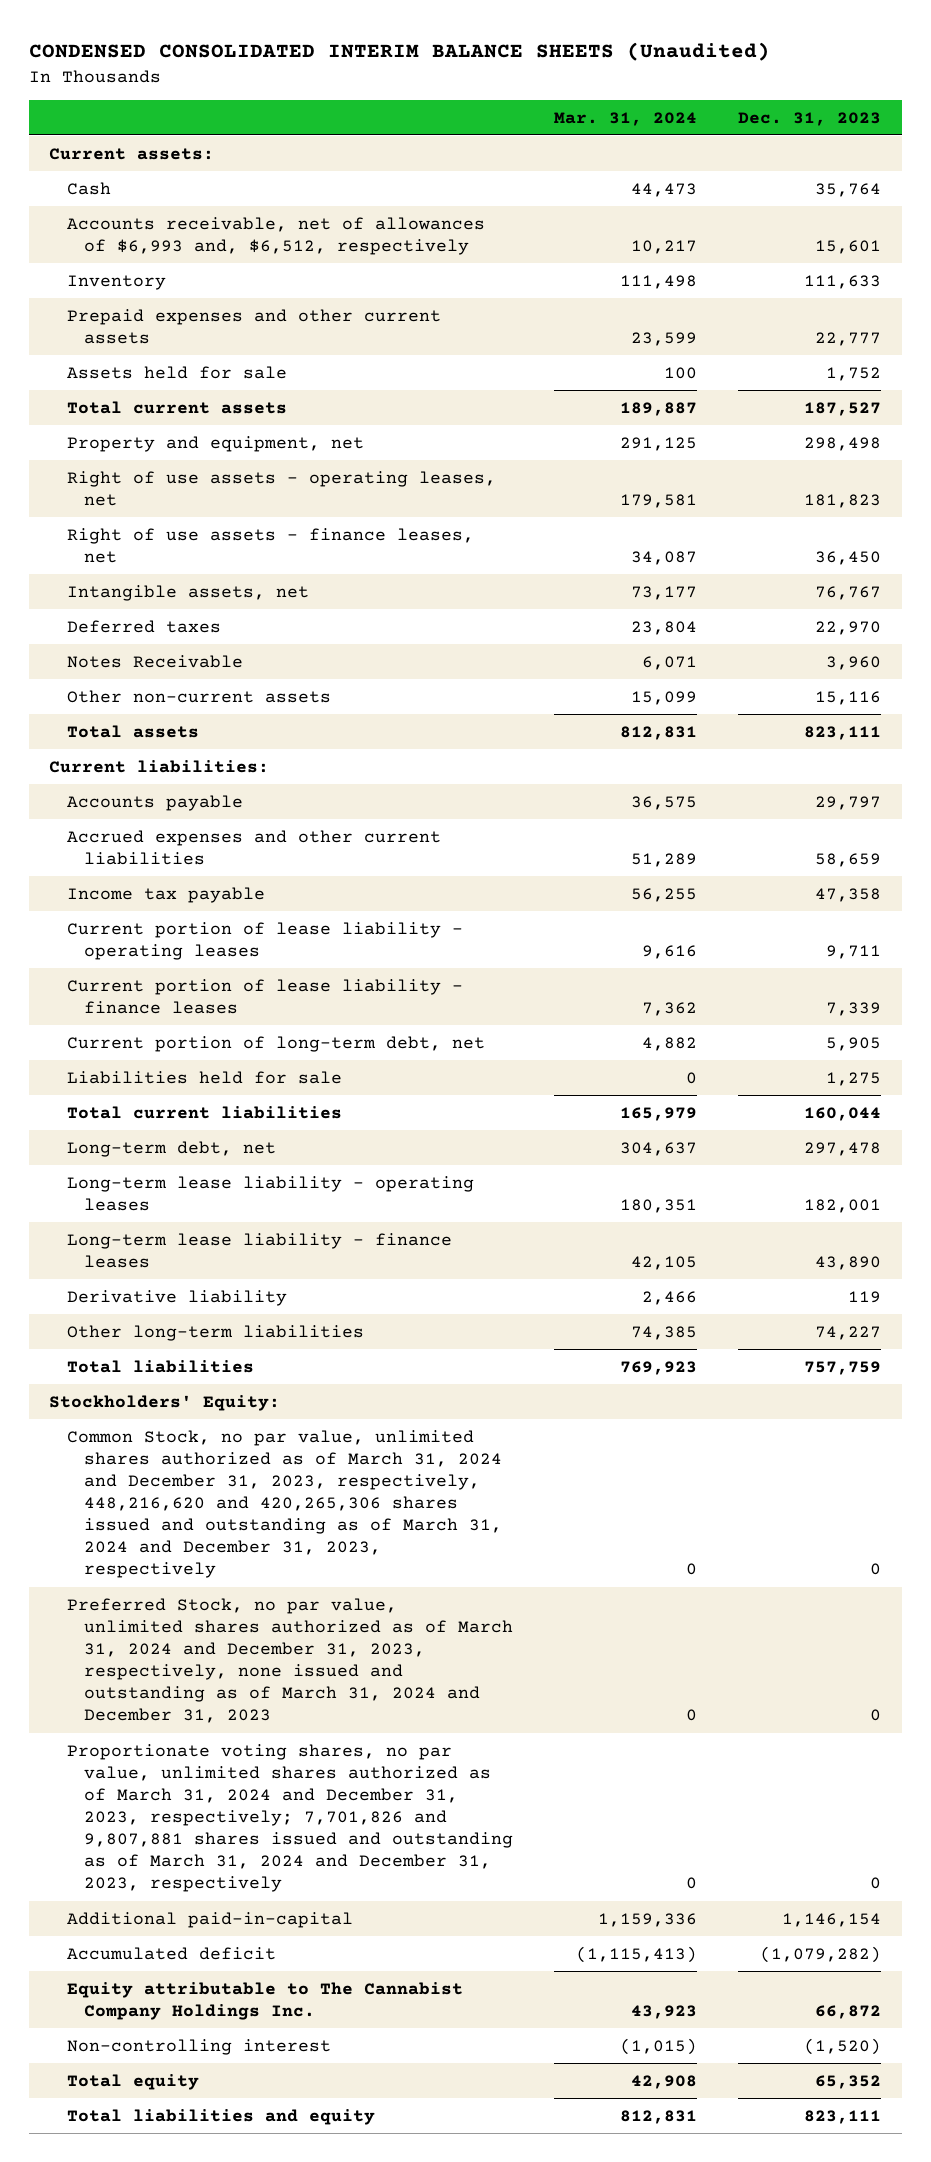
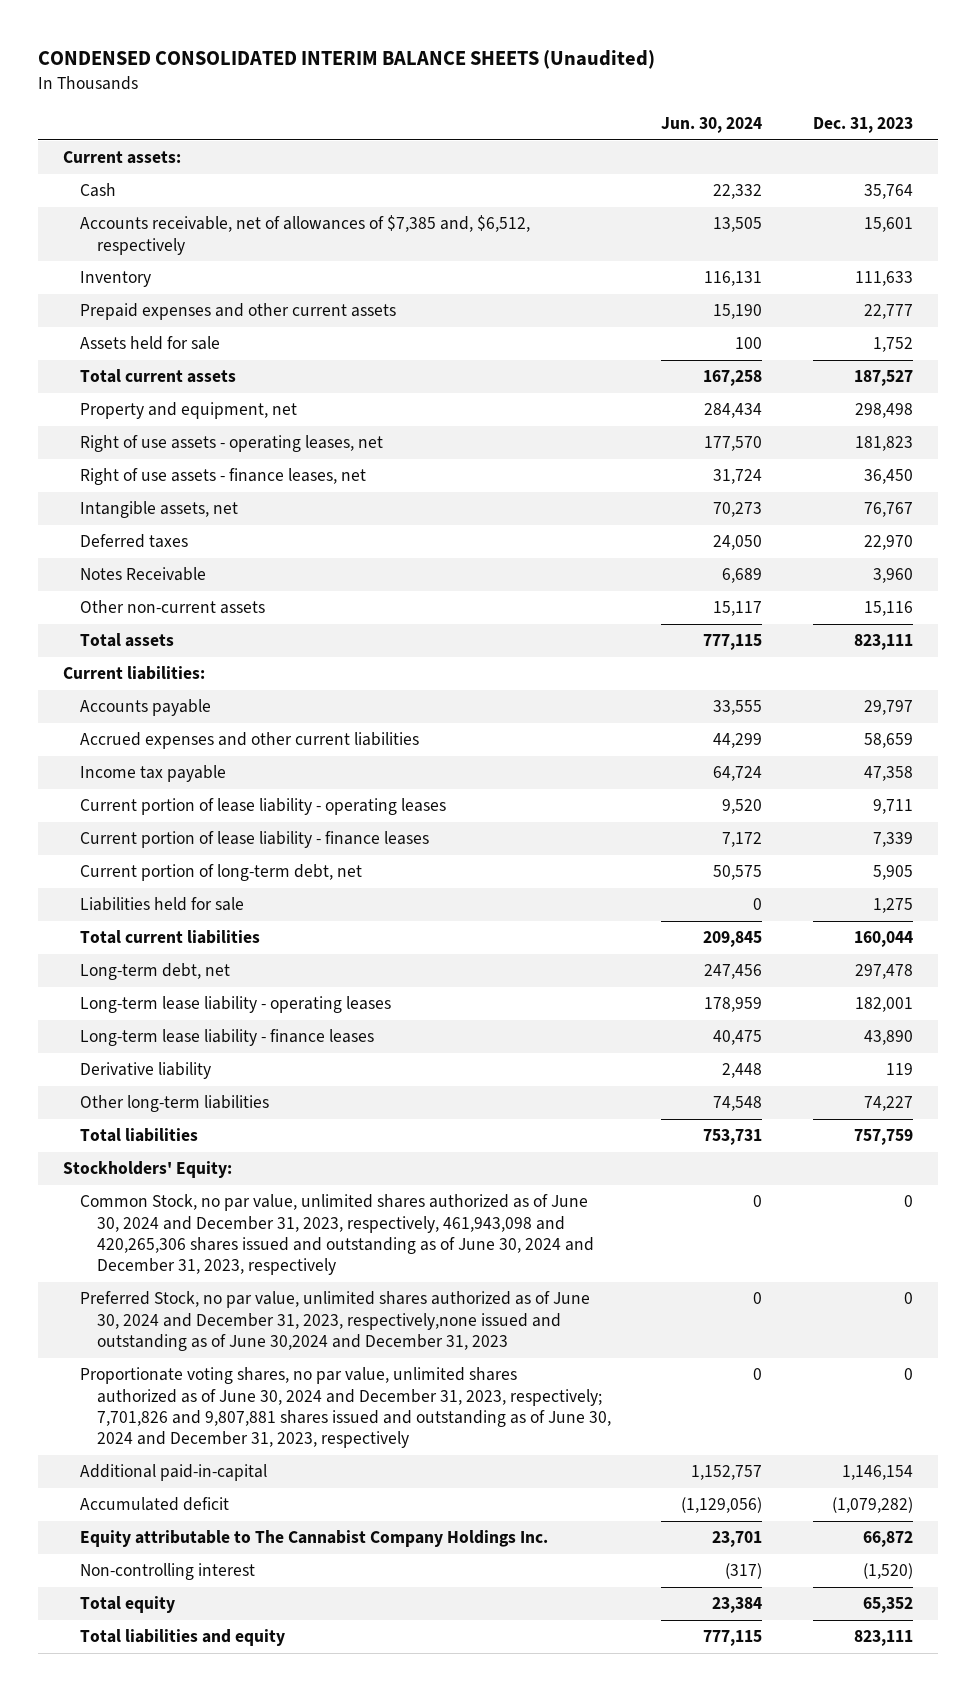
[554,111,698,126] Mar. 31, 2024 -> none
none -> [661,117,763,134] Jun. 30, 2024
[66,216,485,255] Accounts receivable, net of allowances of $6,993 and, $6,512, respectively -> [79,215,530,255] Accounts receivable, net of allowances of $7,385 and, $6,512, respectively
[66,1429,503,1579] Common Stock, no par value, unlimited shares authorized as of March 31, 2024 and December 31, 2023, respectively, 448,216,620 and 420,265,306 shares issued and outstanding as of March 31, 2024 and December 31, 2023, respectively -> [79,1194,594,1276] Common Stock, no par value, unlimited shares authorized as of June 30, 2024 and December 31, 2023, respectively, 461,943,098 and 420,265,306 shares issued and outstanding as of June 30, 2024 and December 31, 2023, respectively
[66,1597,514,1724] Preferred Stock, no par value, unlimited shares authorized as of March 31, 2024 and December 31, 2023, respectively, none issued and outstanding as of March 31, 2024 and December 31, 2023 -> [79,1291,590,1352] Preferred Stock, no par value, unlimited shares authorized as of June 30, 2024 and December 31, 2023, respectively,none issued and outstanding as of June 30,2024 and December 31, 2023
[66,1743,514,1893] Proportionate voting shares, no par value, unlimited shares authorized as of March 31, 2024 and December 31, 2023, respectively; 7,701,826 and 9,807,881 shares issued and outstanding as of March 31, 2024 and December 31, 2023, respectively -> [79,1367,611,1449] Proportionate voting shares, no par value, unlimited shares authorized as of June 30, 2024 and December 31, 2023, respectively; 7,701,826 and 9,807,881 shares issued and outstanding as of June 30, 2024 and December 31, 2023, respectively

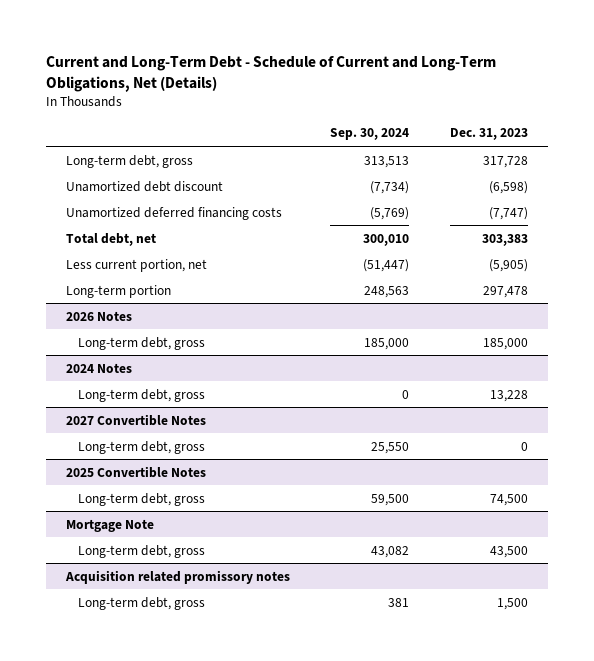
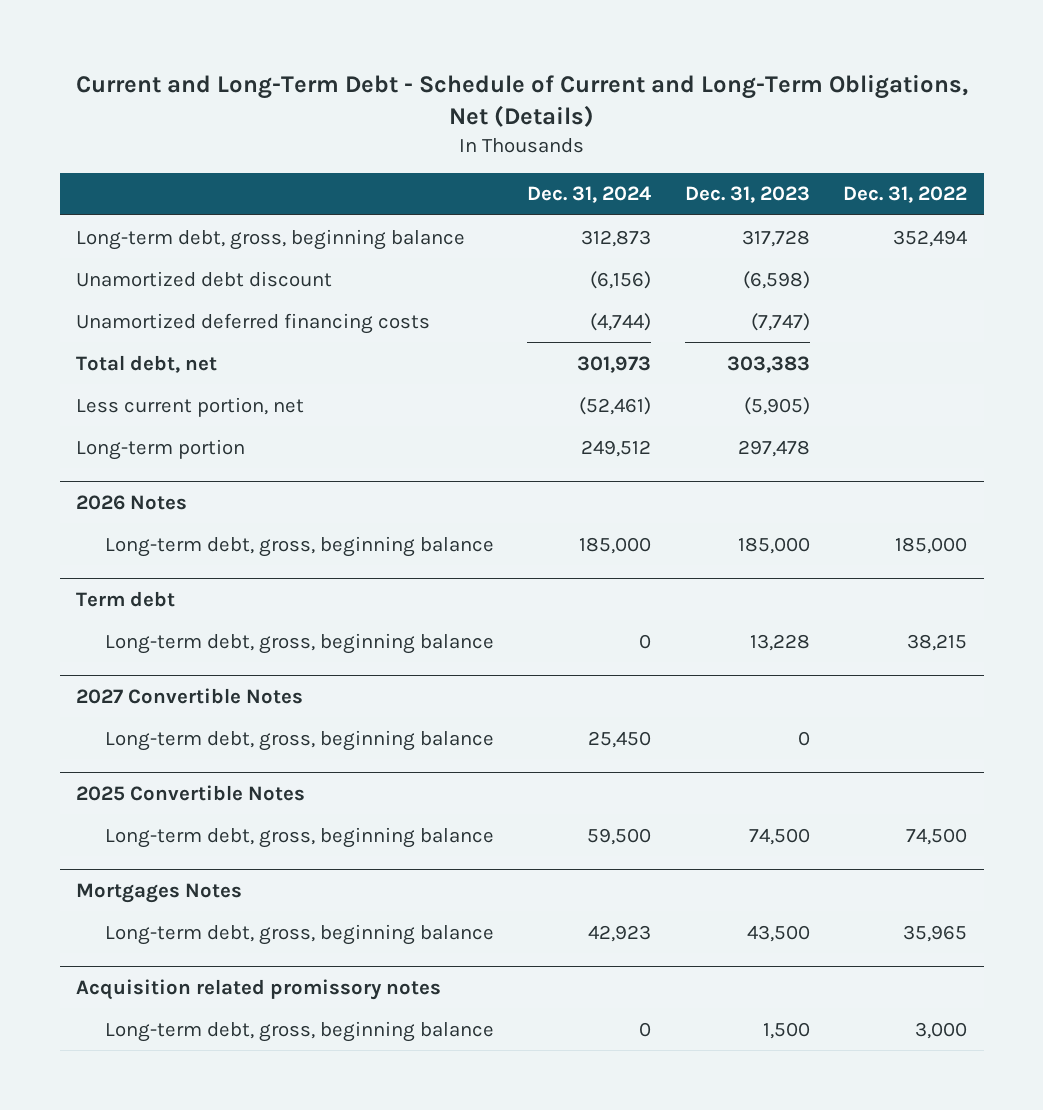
[330,128,410,141] Sep. 30, 2024 -> none
none -> [527,186,652,204] Dec. 31, 2024
none -> [842,186,967,204] Dec. 31, 2022
[65,154,193,168] Long-term debt, gross -> [76,228,466,250] Long-term debt, gross, beginning balance
[65,362,132,373] 2024 Notes -> none
[78,336,206,350] Long-term debt, gross -> [104,535,494,557] Long-term debt, gross, beginning balance
none -> [76,590,176,607] Term debt
[78,388,206,402] Long-term debt, gross -> [104,632,494,654] Long-term debt, gross, beginning balance
[78,440,206,454] Long-term debt, gross -> [104,729,494,751] Long-term debt, gross, beginning balance
[78,492,206,506] Long-term debt, gross -> [104,826,494,848] Long-term debt, gross, beginning balance
[65,518,154,532] Mortgage Note -> [76,882,243,903] Mortgages Notes
[78,544,206,558] Long-term debt, gross -> [104,923,494,945] Long-term debt, gross, beginning balance
[78,596,206,610] Long-term debt, gross -> [104,1020,494,1042] Long-term debt, gross, beginning balance

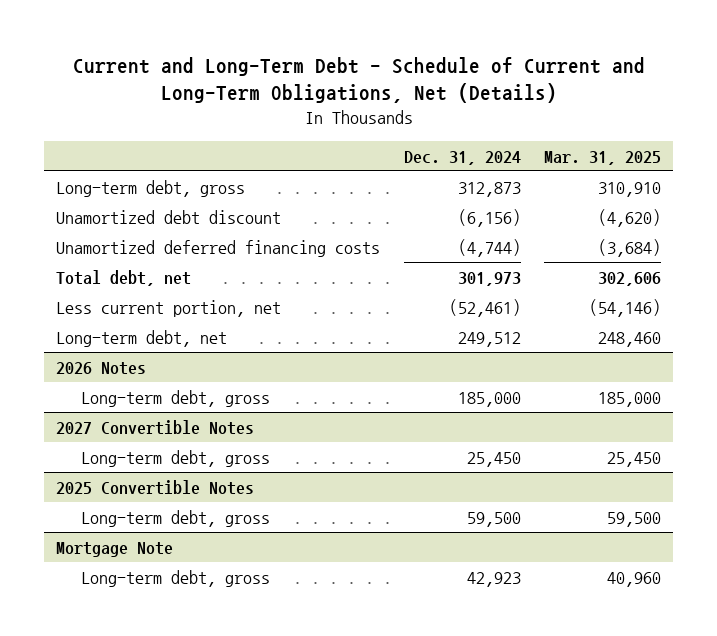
[684,186,810,204] Dec. 31, 2023 -> none
[842,186,967,204] Dec. 31, 2022 -> none
none -> [544,150,662,165] Mar. 31, 2025
[76,228,466,250] Long-term debt, gross, beginning balance -> [56,179,246,197] Long-term debt, gross
[76,438,246,460] Long-term portion -> [56,329,228,347] Long-term debt, net
[76,590,176,607] Term debt -> none
[104,632,494,654] Long-term debt, gross, beginning balance -> none
[104,535,494,557] Long-term debt, gross, beginning balance -> [81,389,271,407] Long-term debt, gross
[104,729,494,751] Long-term debt, gross, beginning balance -> [81,449,271,467] Long-term debt, gross
[76,978,442,1000] Acquisition related promissory notes -> none
[104,1020,494,1042] Long-term debt, gross, beginning balance -> none
[104,826,494,848] Long-term debt, gross, beginning balance -> [81,509,271,527] Long-term debt, gross
[76,882,243,903] Mortgages Notes -> [56,541,174,557] Mortgage Note
[104,923,494,945] Long-term debt, gross, beginning balance -> [81,569,271,587] Long-term debt, gross

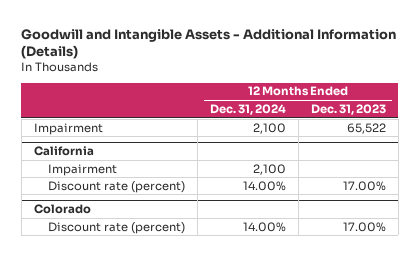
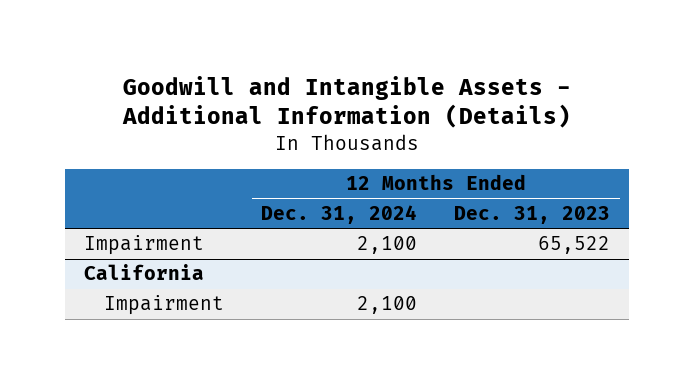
[48,180,186,193] Discount rate (percent) -> none
[33,204,91,215] Colorado -> none
[48,221,186,234] Discount rate (percent) -> none

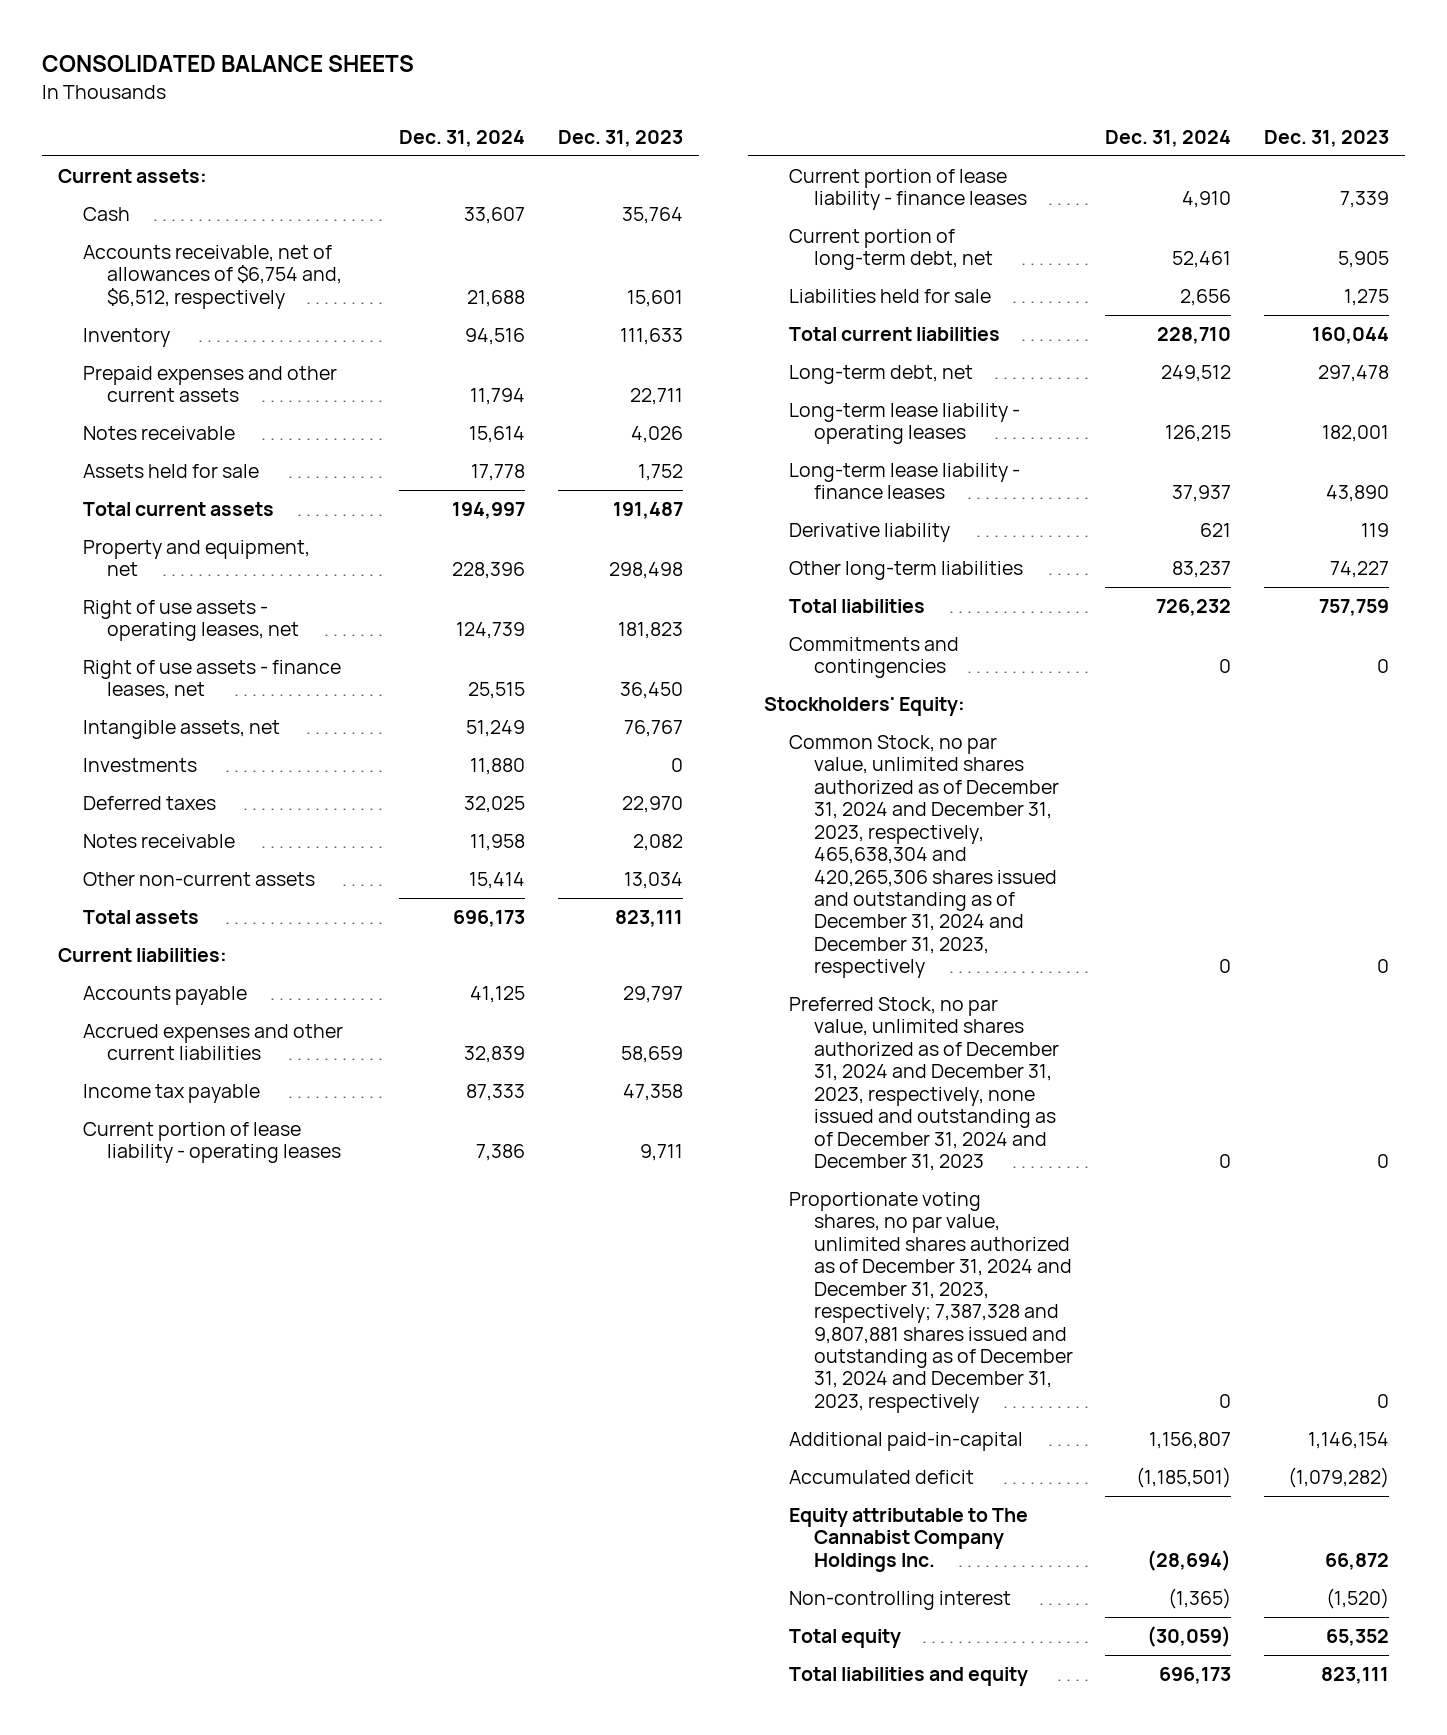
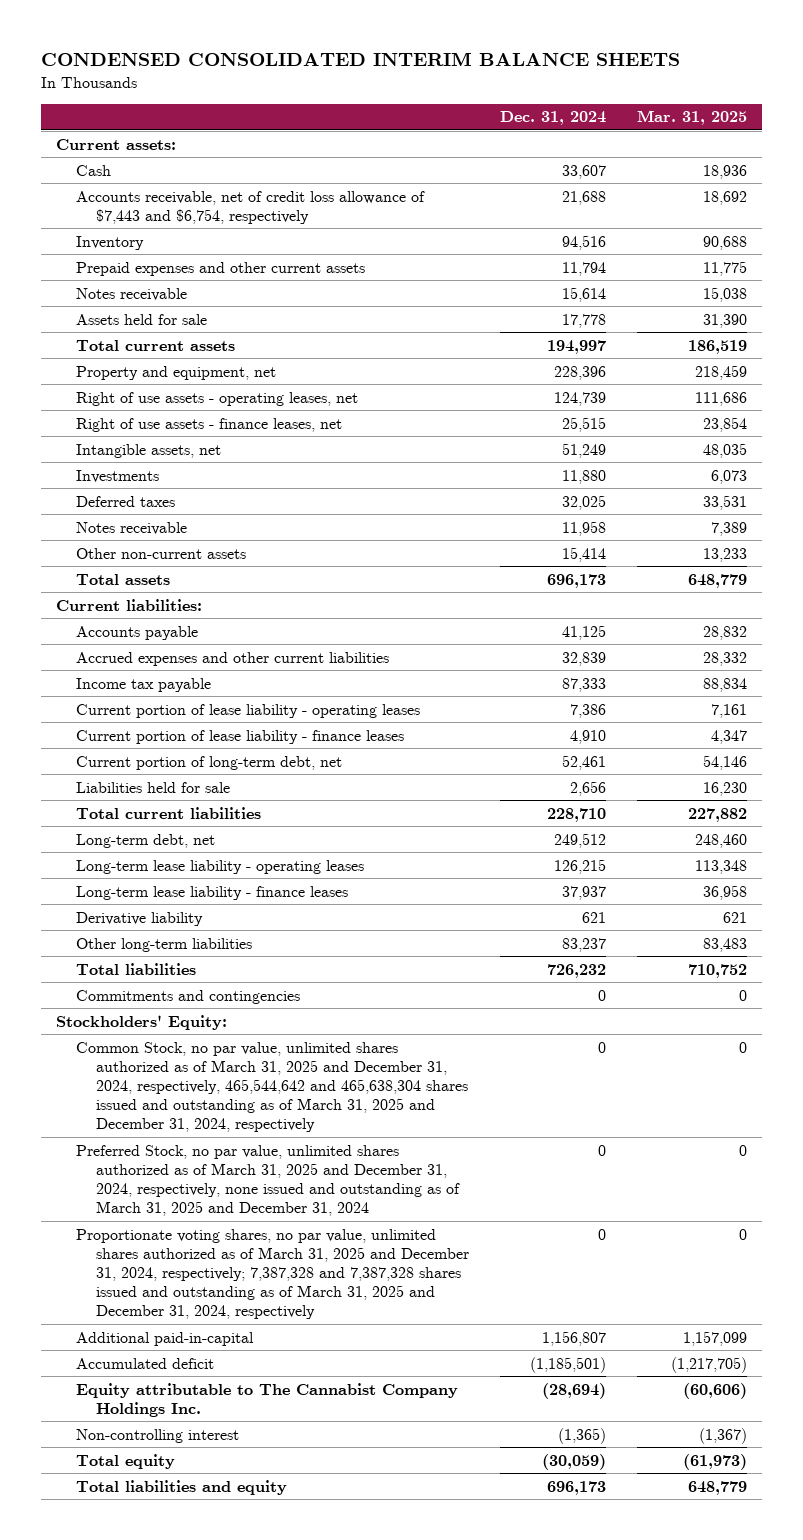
[42,55,415,73] CONSOLIDATED BALANCE SHEETS -> [40,51,680,66] CONDENSED CONSOLIDATED INTERIM BALANCE SHEETS
[558,130,684,148] Dec. 31, 2023 -> none
none -> [636,110,747,126] Mar. 31, 2025
[82,245,343,309] Accounts receivable, net of allowances of $6,754 and, $6,512, respectively -> [76,190,426,224] Accounts receivable, net of credit loss allowance of $7,443 and $6,754, respectively
[789,735,1059,979] Common Stock, no par value, unlimited shares authorized as of December 31, 2024 and December 31, 2023, respectively, 465,638,304 and 420,265,306 shares issued and outstanding as of December 31, 2024 and December 31, 2023, respectively -> [76,1041,469,1133] Common Stock, no par value, unlimited shares authorized as of March 31, 2025 and December 31, 2024, respectively, 465,544,642 and 465,638,304 shares issued and outstanding as of March 31, 2025 and December 31, 2024, respectively
[789,997,1059,1172] Preferred Stock, no par value, unlimited shares authorized as of December 31, 2024 and December 31, 2023, respectively, none issued and outstanding as of December 31, 2024 and December 31, 2023 -> [76,1144,461,1217] Preferred Stock, no par value, unlimited shares authorized as of March 31, 2025 and December 31, 2024, respectively, none issued and outstanding as of March 31, 2025 and December 31, 2024
[789,1192,1073,1413] Proportionate voting shares, no par value, unlimited shares authorized as of December 31, 2024 and December 31, 2023, respectively; 7,387,328 and 9,807,881 shares issued and outstanding as of December 31, 2024 and December 31, 2023, respectively -> [76,1228,470,1320] Proportionate voting shares, no par value, unlimited shares authorized as of March 31, 2025 and December 31, 2024, respectively; 7,387,328 and 7,387,328 shares issued and outstanding as of March 31, 2025 and December 31, 2024, respectively

